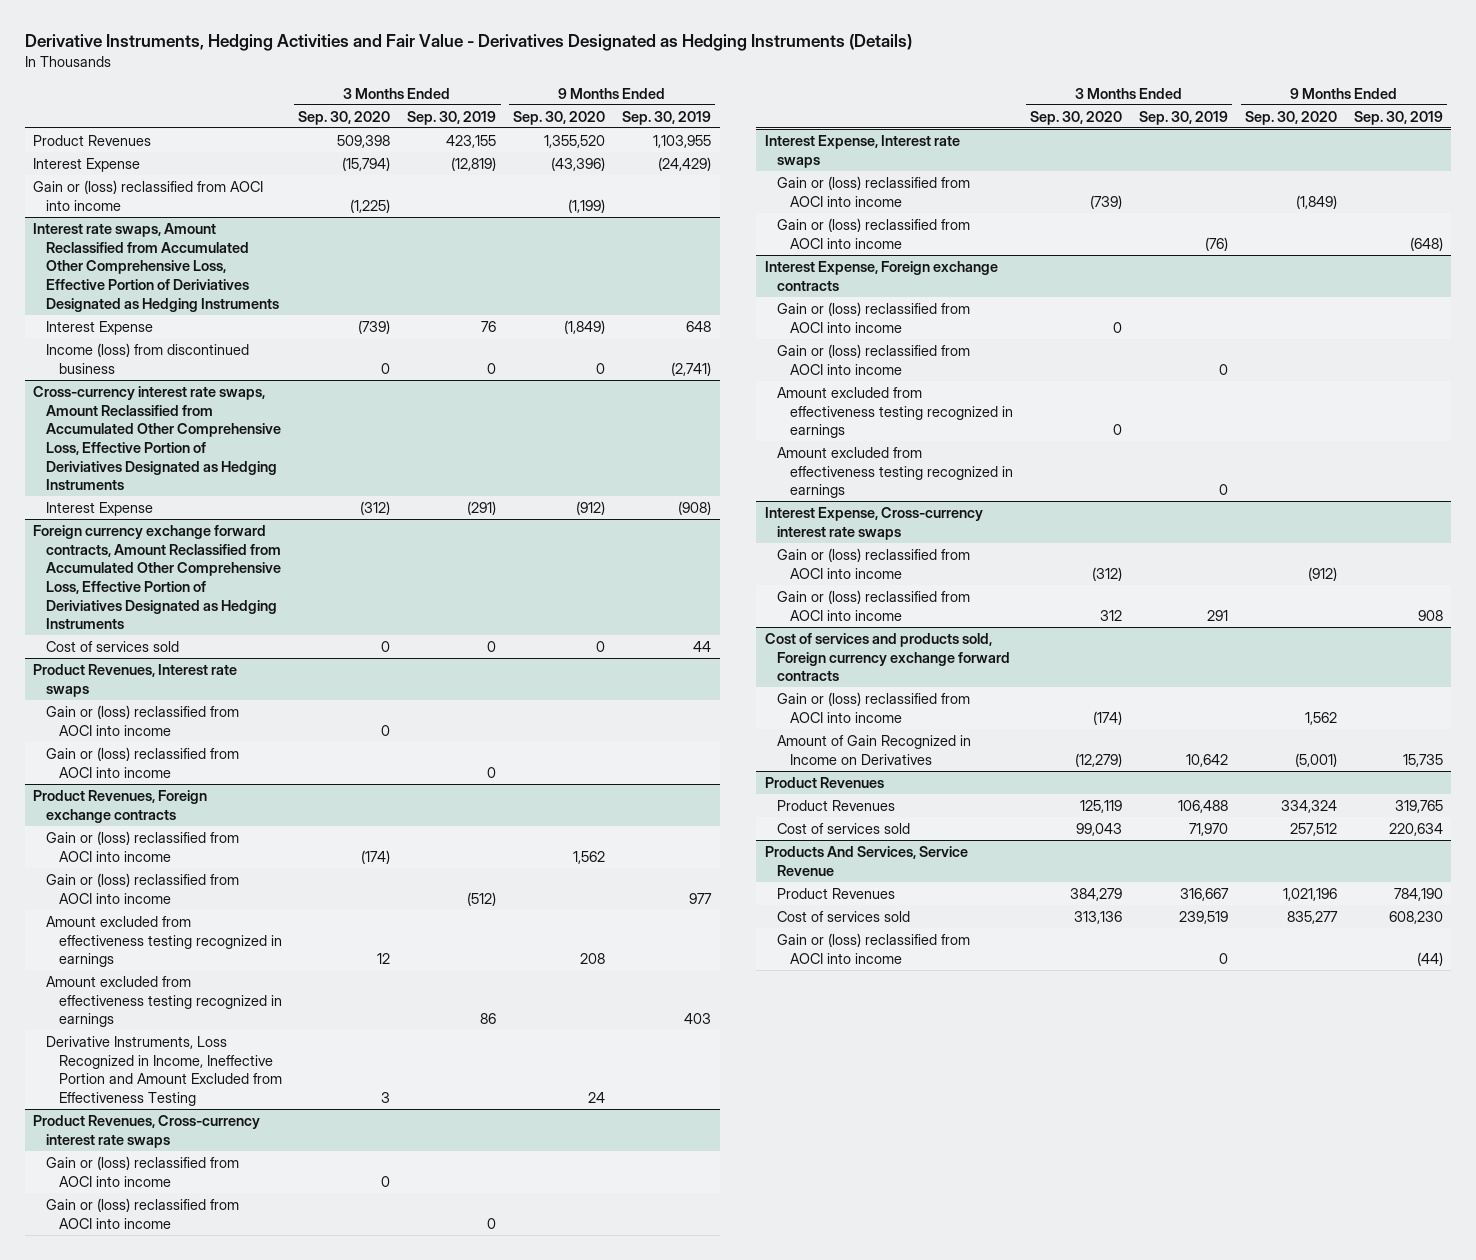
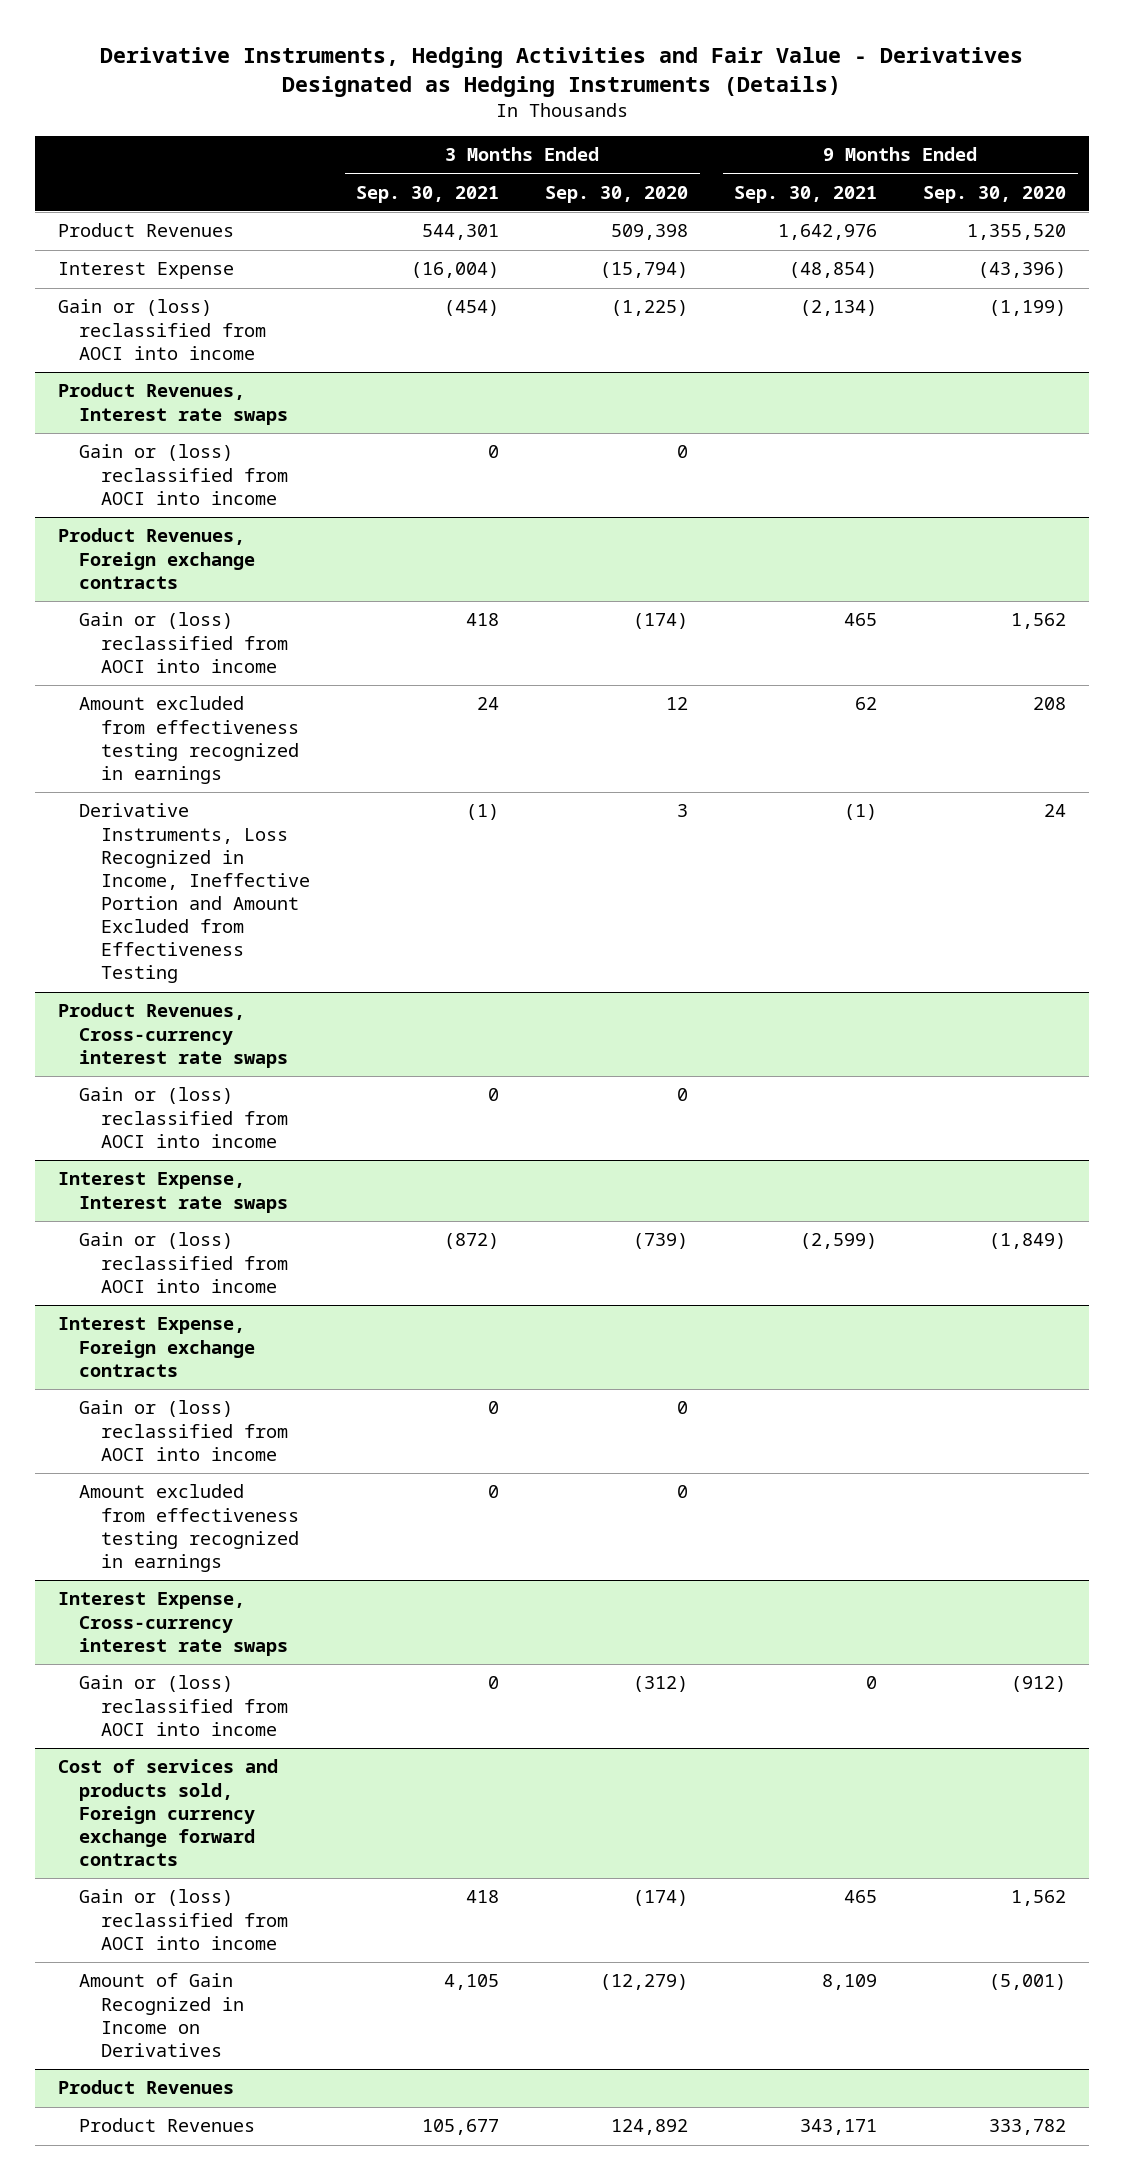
[407,110,497,125] Sep. 30, 2019 -> none
[622,110,712,125] Sep. 30, 2019 -> none
none -> [356,185,500,203] Sep. 30, 2021
none -> [734,185,878,203] Sep. 30, 2021
[33,222,279,312] Interest rate swaps, Amount Reclassified from Accumulated Other Comprehensive Loss, Effective Portion of Deriviatives Designated as Hedging Instruments -> none
[45,320,153,335] Interest Expense -> none
[45,342,249,374] Income (loss) from discontinued business -> none
[33,385,281,491] Cross-currency interest rate swaps, Amount Reclassified from Accumulated Other Comprehensive Loss, Effective Portion of Deriviatives Designated as Hedging Instruments -> none
[45,501,153,516] Interest Expense -> none
[33,524,281,630] Foreign currency exchange forward contracts, Amount Reclassified from Accumulated Other Comprehensive Loss, Effective Portion of Deriviatives Designated as Hedging Instruments -> none
[45,640,179,652] Cost of services sold -> none
[45,746,239,778] Gain or (loss) reclassified from AOCI into income -> none
[45,872,239,904] Gain or (loss) reclassified from AOCI into income -> none
[45,975,282,1028] Amount excluded from effectiveness testing recognized in earnings -> none
[45,1197,239,1229] Gain or (loss) reclassified from AOCI into income -> none
[777,217,971,249] Gain or (loss) reclassified from AOCI into income -> none
[777,343,971,375] Gain or (loss) reclassified from AOCI into income -> none
[777,446,1014,499] Amount excluded from effectiveness testing recognized in earnings -> none
[777,589,971,621] Gain or (loss) reclassified from AOCI into income -> none
[777,822,911,834] Cost of services sold -> none
[764,845,968,876] Products And Services, Service Revenue -> none
[777,887,896,899] Product Revenues -> none
[777,910,911,922] Cost of services sold -> none
[777,932,971,964] Gain or (loss) reclassified from AOCI into income -> none
[1080,799,1123,813] 125,119 -> [611,2119,689,2136] 124,892
[1280,799,1337,813] 334,324 -> [989,2119,1067,2136] 333,782

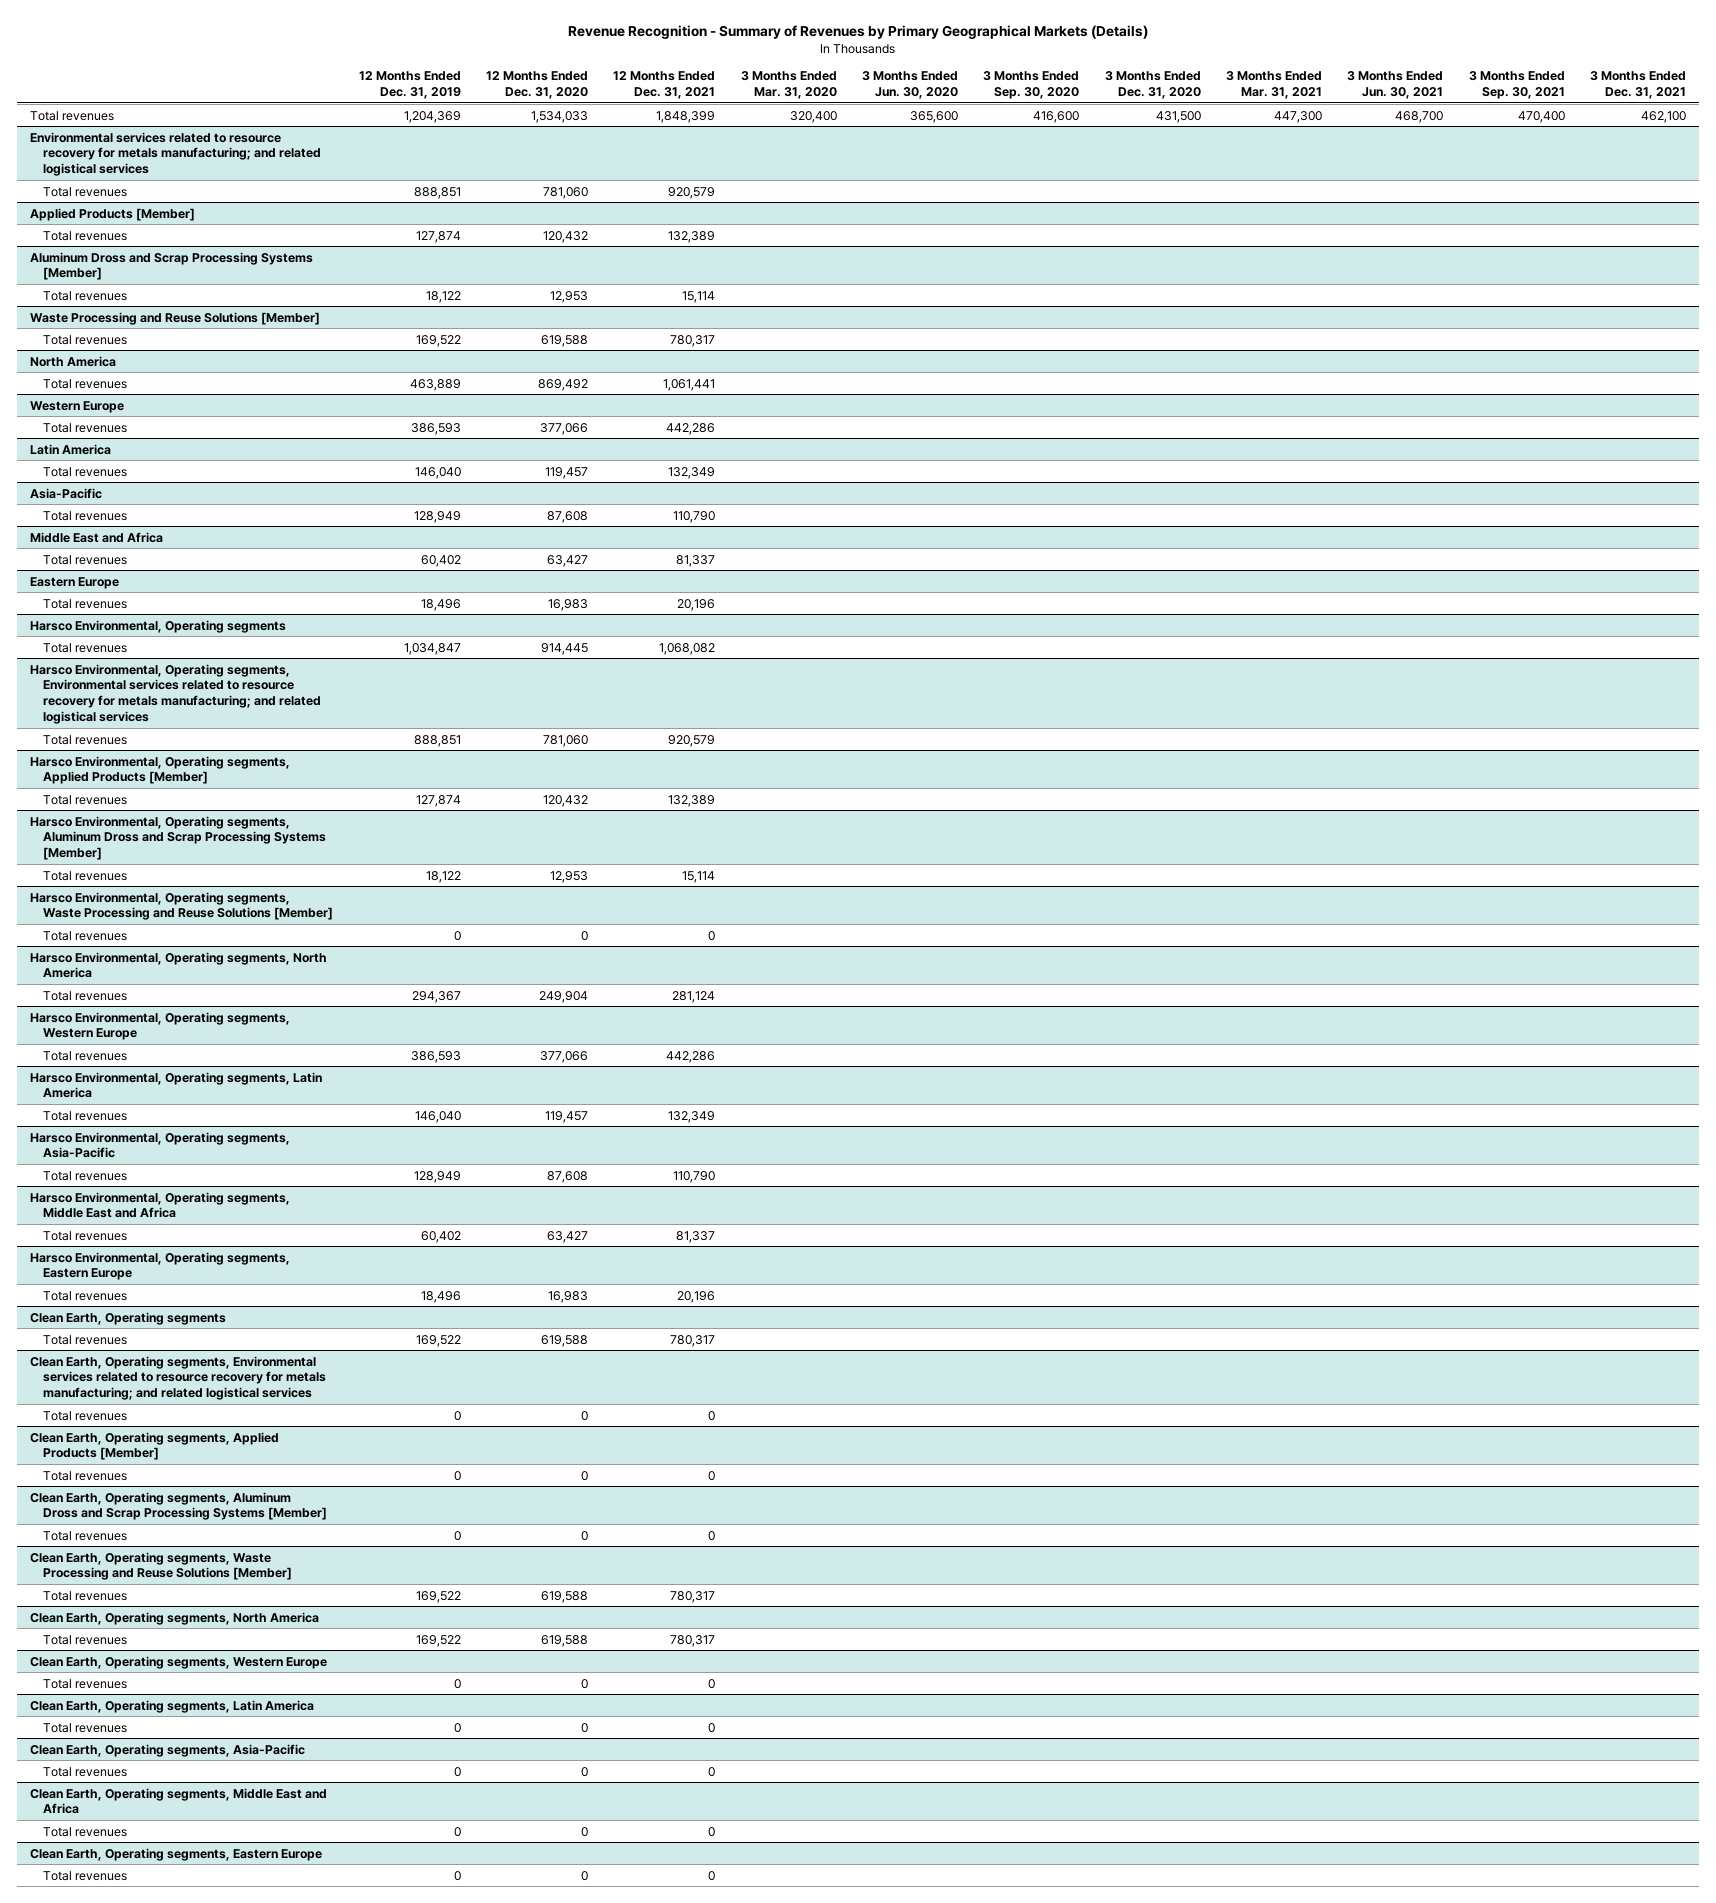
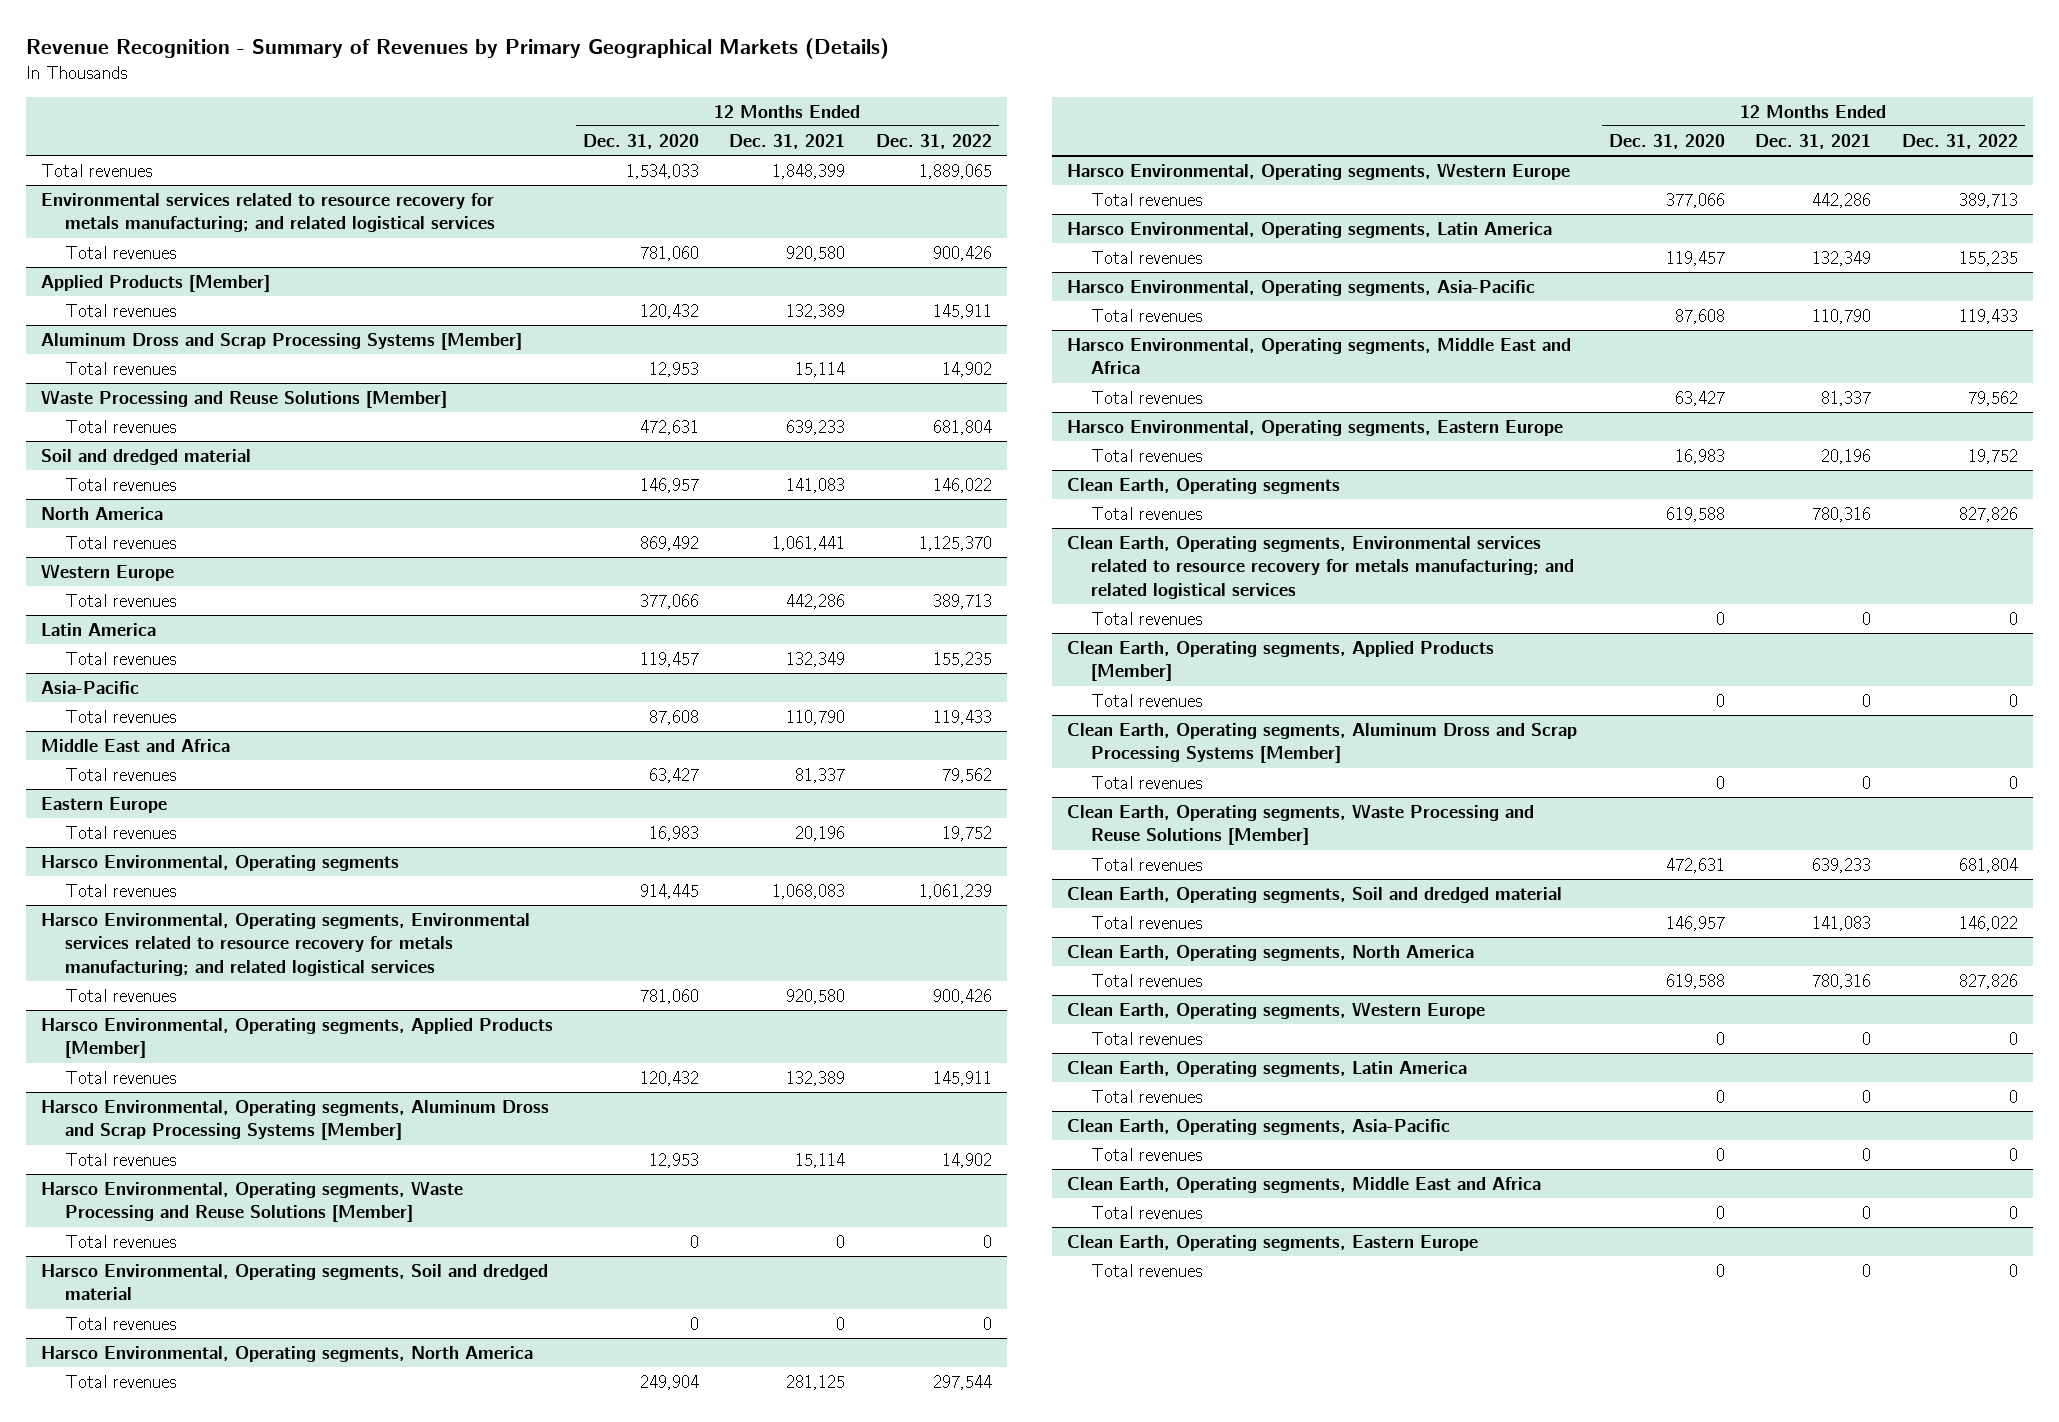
[358,71,461,100] 12 Months Ended Dec. 31, 2019 -> none
[740,71,837,100] 3 Months Ended Mar. 31, 2020 -> none
[862,71,959,100] 3 Months Ended Jun. 30, 2020 -> none
[983,71,1080,100] 3 Months Ended Sep. 30, 2020 -> none
[1104,71,1201,100] 3 Months Ended Dec. 31, 2020 -> none
[1226,71,1323,100] 3 Months Ended Mar. 31, 2021 -> none
[1347,71,1444,100] 3 Months Ended Jun. 30, 2021 -> none
[1468,71,1565,100] 3 Months Ended Sep. 30, 2021 -> none
[1590,71,1687,100] 3 Months Ended Dec. 31, 2021 -> none
none -> [875,133,992,149] Dec. 31, 2022
[668,186,716,199] 920,579 -> [786,245,846,261] 920,580
[541,334,589,347] 619,588 -> [640,419,700,435] 472,631
[670,334,716,347] 780,317 -> [786,419,846,435] 639,233
none -> [41,448,252,465] Soil and dredged material
none -> [65,477,177,491] Total revenues
[659,642,716,655] 1,068,082 -> [772,883,846,899] 1,068,083
[668,734,716,747] 920,579 -> [786,988,846,1004] 920,580
none -> [41,1263,549,1301] Harsco Environmental, Operating segments, Soil and dredged material
none -> [65,1316,177,1330] Total revenues
[672,990,716,1003] 281,124 -> [786,1374,846,1390] 281,125
[670,1334,716,1347] 780,317 -> [1812,506,1872,522] 780,316
[541,1590,589,1603] 619,588 -> [1666,857,1726,873] 472,631
[670,1590,716,1603] 780,317 -> [1812,857,1872,873] 639,233
none -> [1067,886,1563,903] Clean Earth, Operating segments, Soil and dredged material
none -> [1091,915,1203,929] Total revenues
[670,1634,716,1647] 780,317 -> [1812,973,1872,989] 780,316

